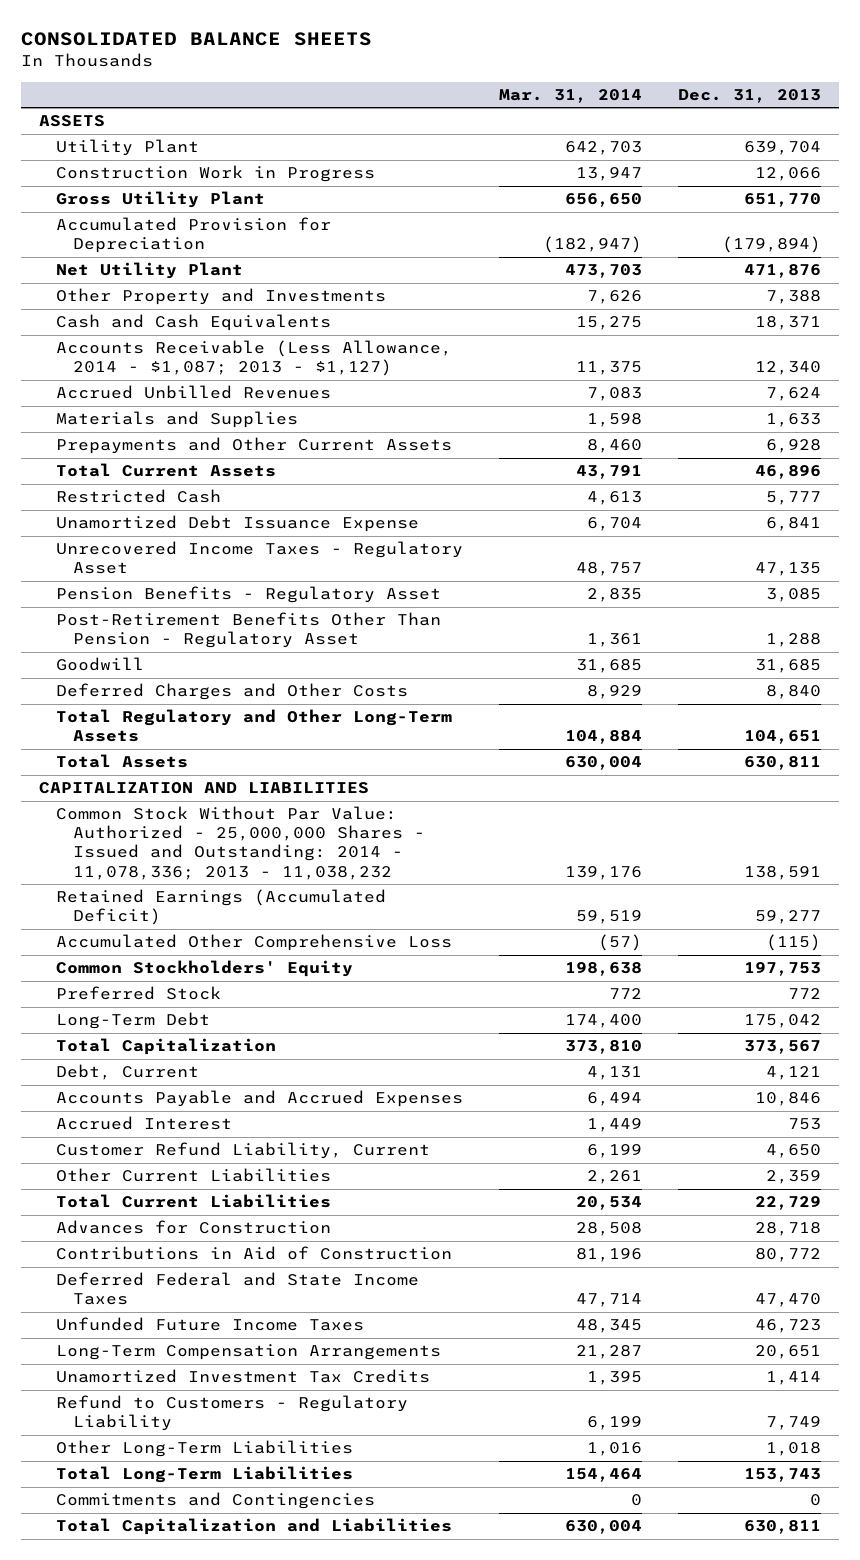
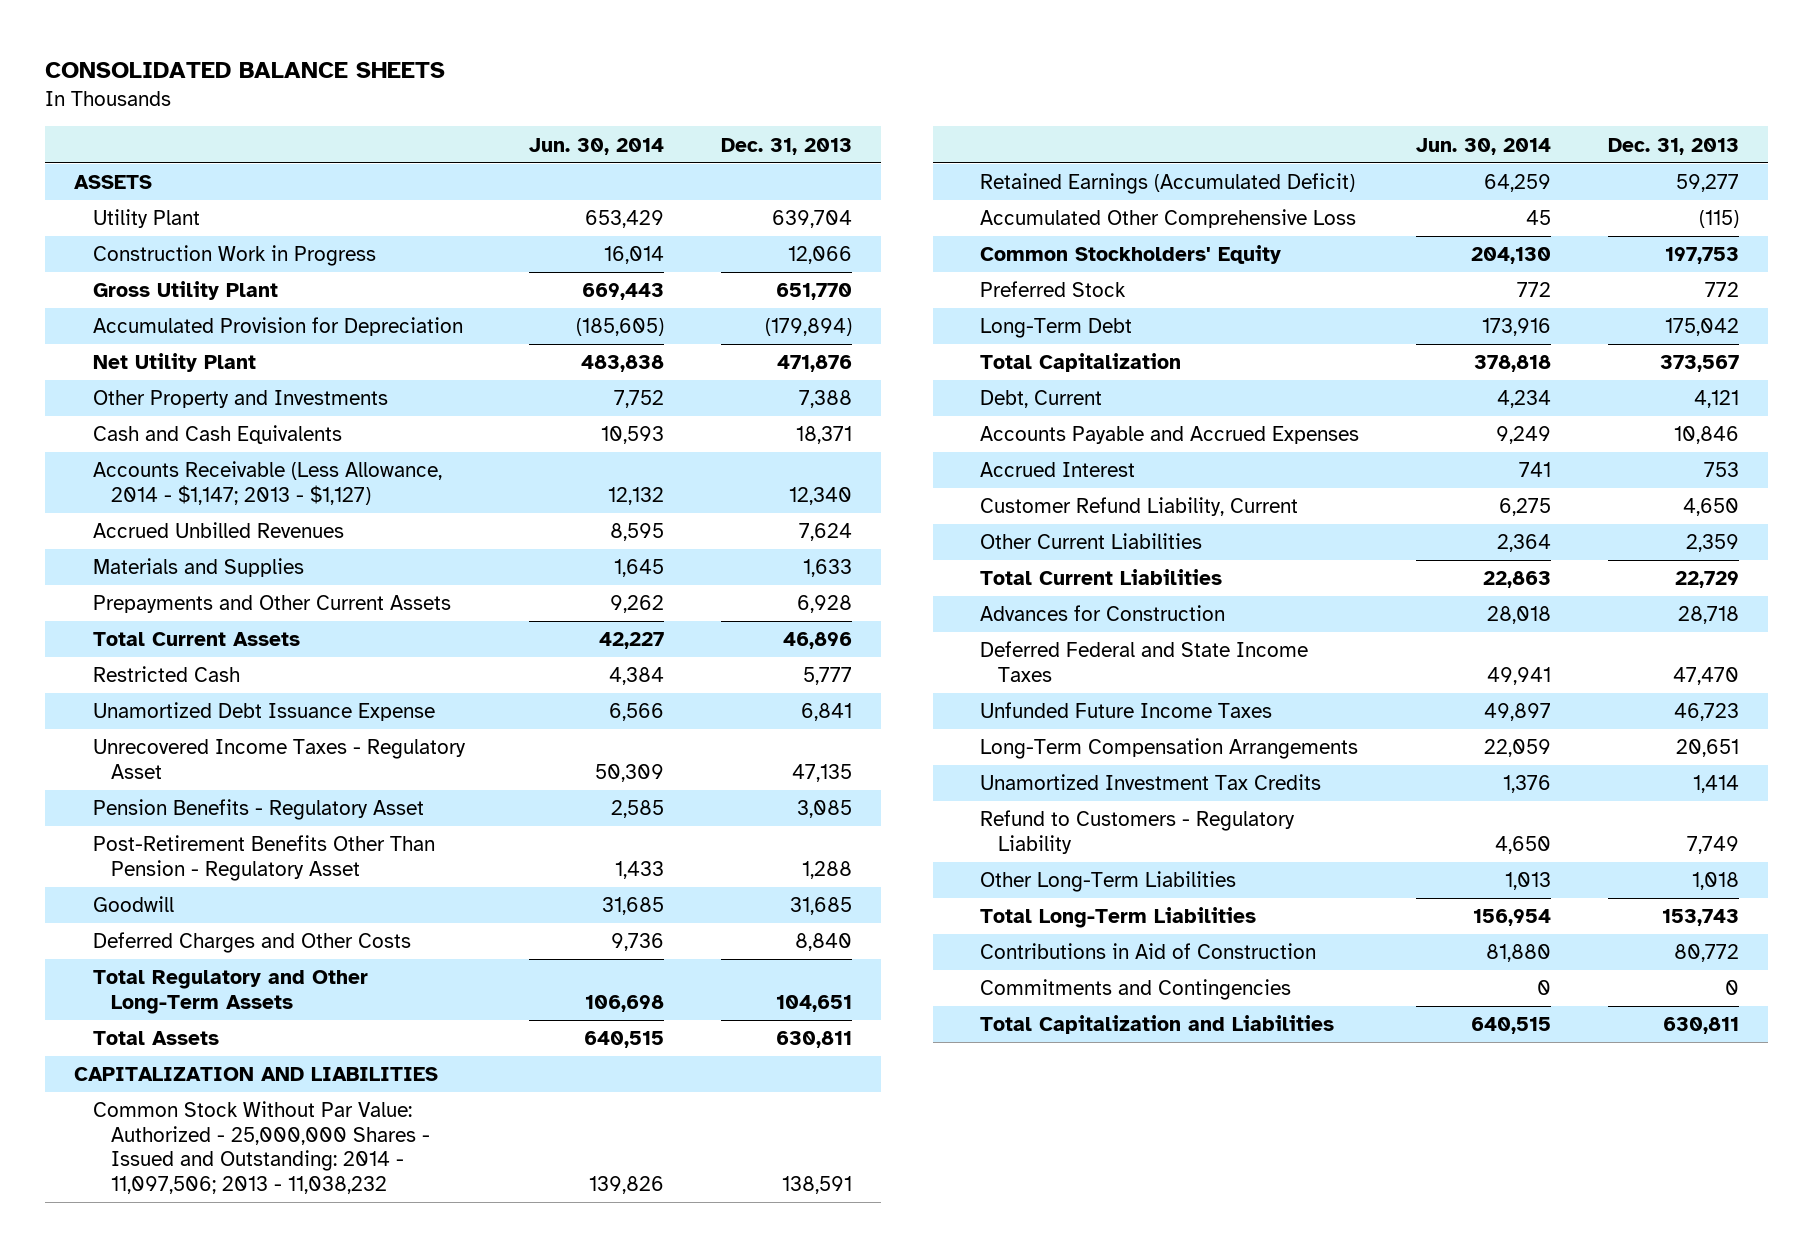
[499,88,643,103] Mar. 31, 2014 -> none
none -> [528,137,664,155] Jun. 30, 2014
[56,340,453,377] Accounts Receivable (Less Allowance, 2014 - $1,087; 2013 - $1,127) -> [92,461,442,505] Accounts Receivable (Less Allowance, 2014 - $1,147; 2013 - $1,127)
[56,806,426,880] Common Stock Without Par Value: Authorized - 25,000,000 Shares - Issued and Outstanding: 2014 - 11,078,336; 2013 - 11,038,232 -> [92,1101,431,1194] Common Stock Without Par Value: Authorized - 25,000,000 Shares - Issued and Outstanding: 2014 - 11,097,506; 2013 - 11,038,232
[56,1246,453,1261] Contributions in Aid of Construction -> [979,943,1316,960] Contributions in Aid of Construction

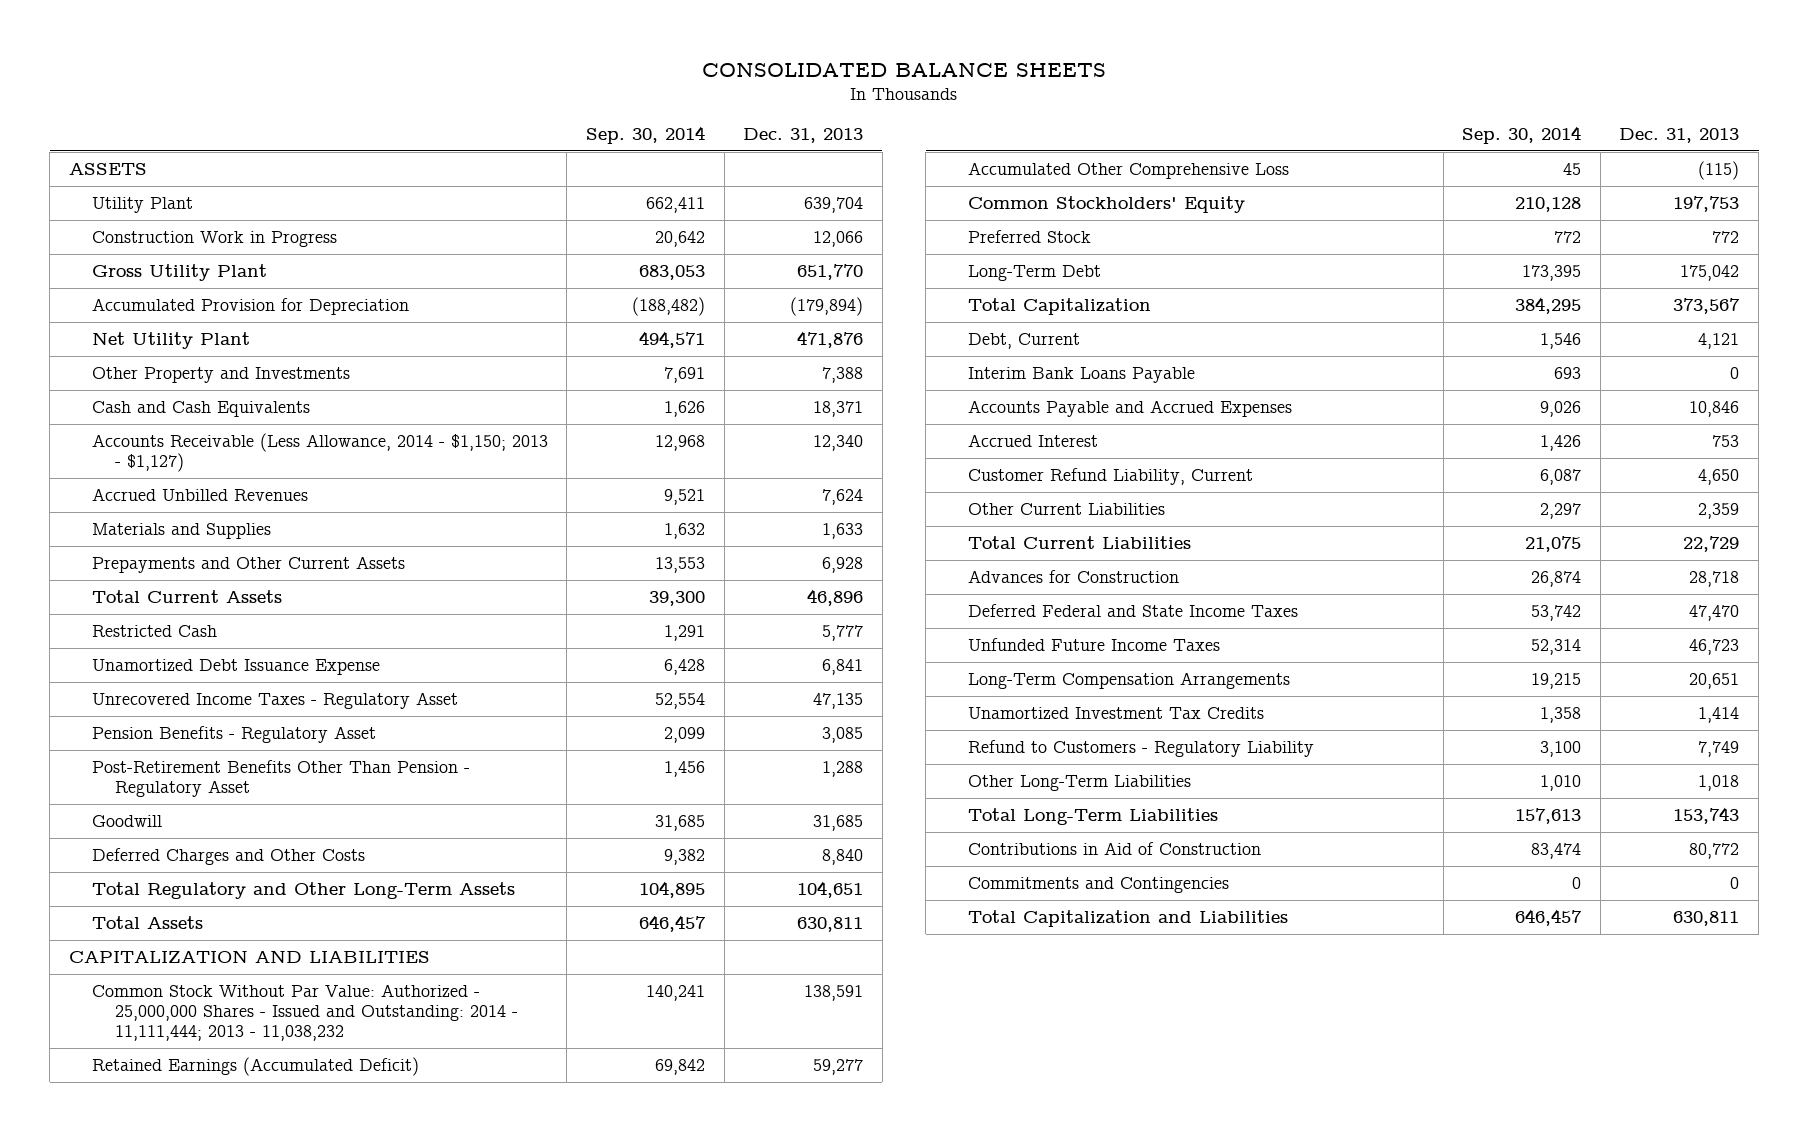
[528,137,664,155] Jun. 30, 2014 -> none
none -> [586,126,706,145] Sep. 30, 2014
[92,461,442,505] Accounts Receivable (Less Allowance, 2014 - $1,147; 2013 - $1,127) -> [91,432,548,472] Accounts Receivable (Less Allowance, 2014 - $1,150; 2013 - $1,127)
[92,1101,431,1194] Common Stock Without Par Value: Authorized - 25,000,000 Shares - Issued and Outstanding: 2014 - 11,097,506; 2013 - 11,038,232 -> [91,983,518,1042] Common Stock Without Par Value: Authorized - 25,000,000 Shares - Issued and Outstanding: 2014 - 11,111,444; 2013 - 11,038,232
none -> [967,366,1195,383] Interim Bank Loans Payable

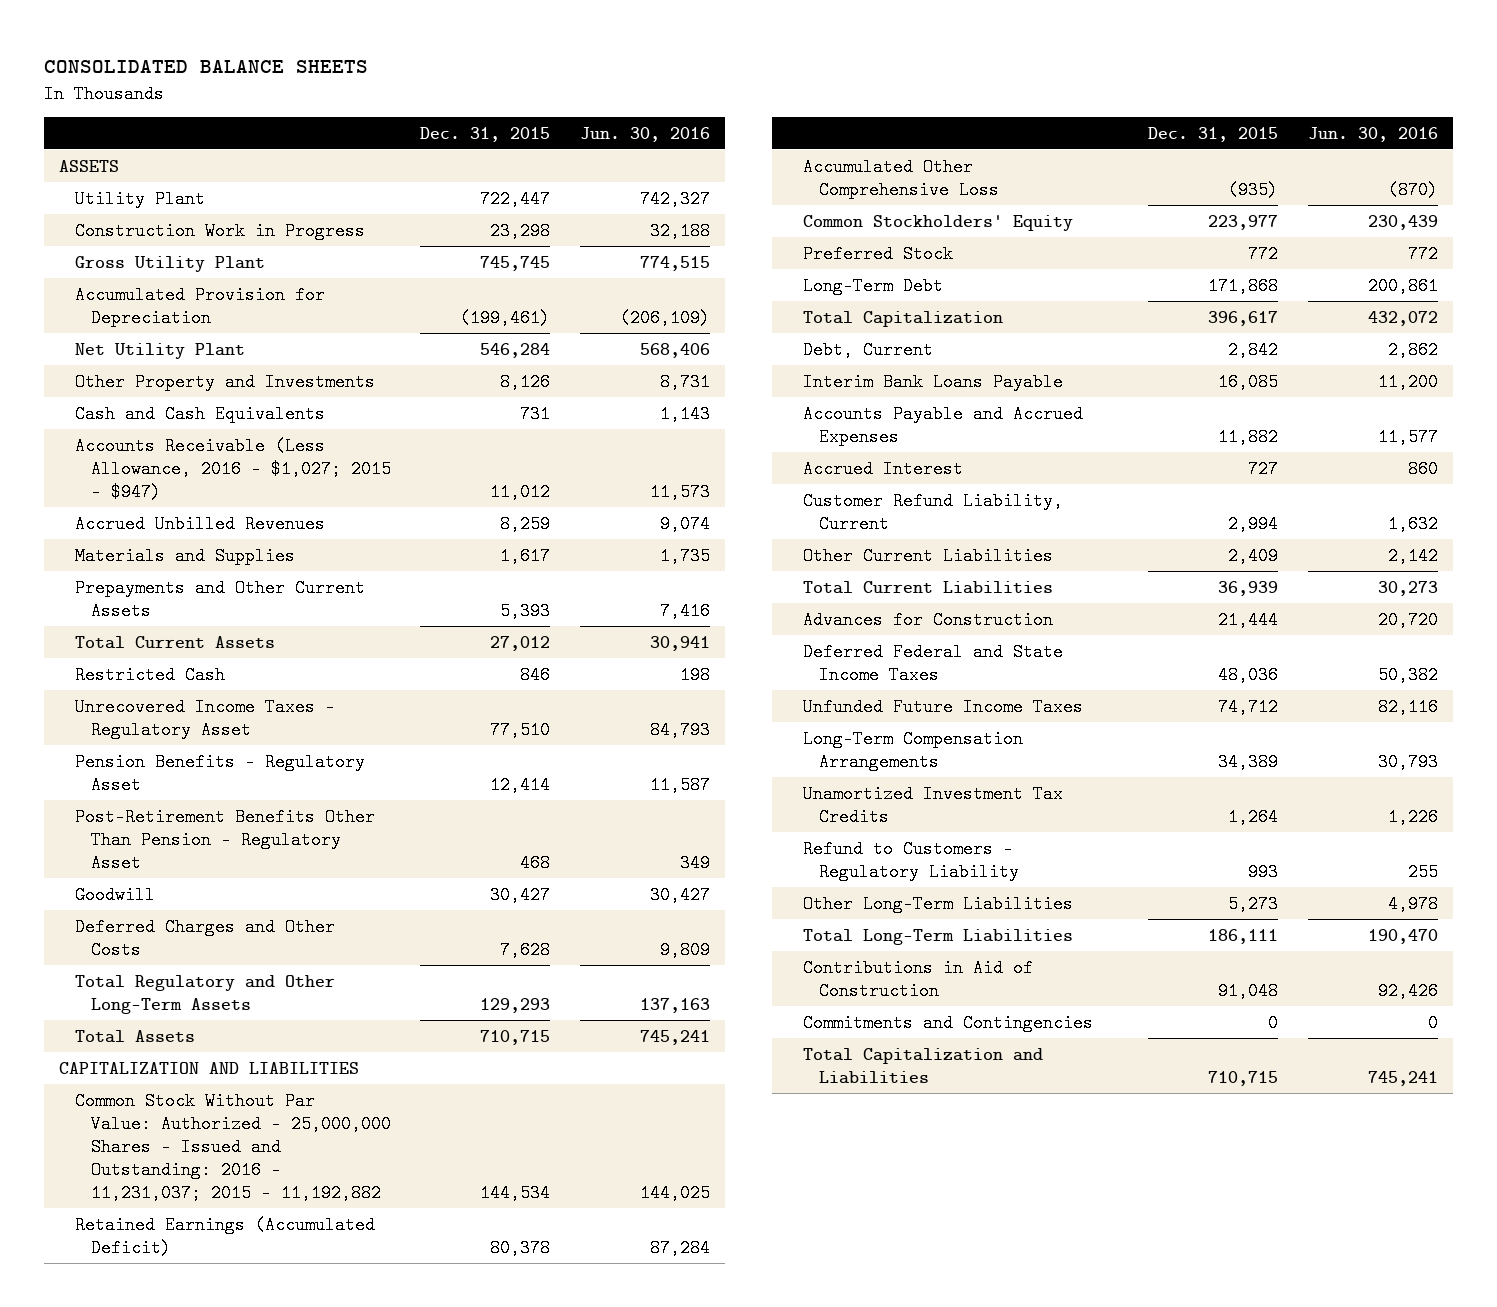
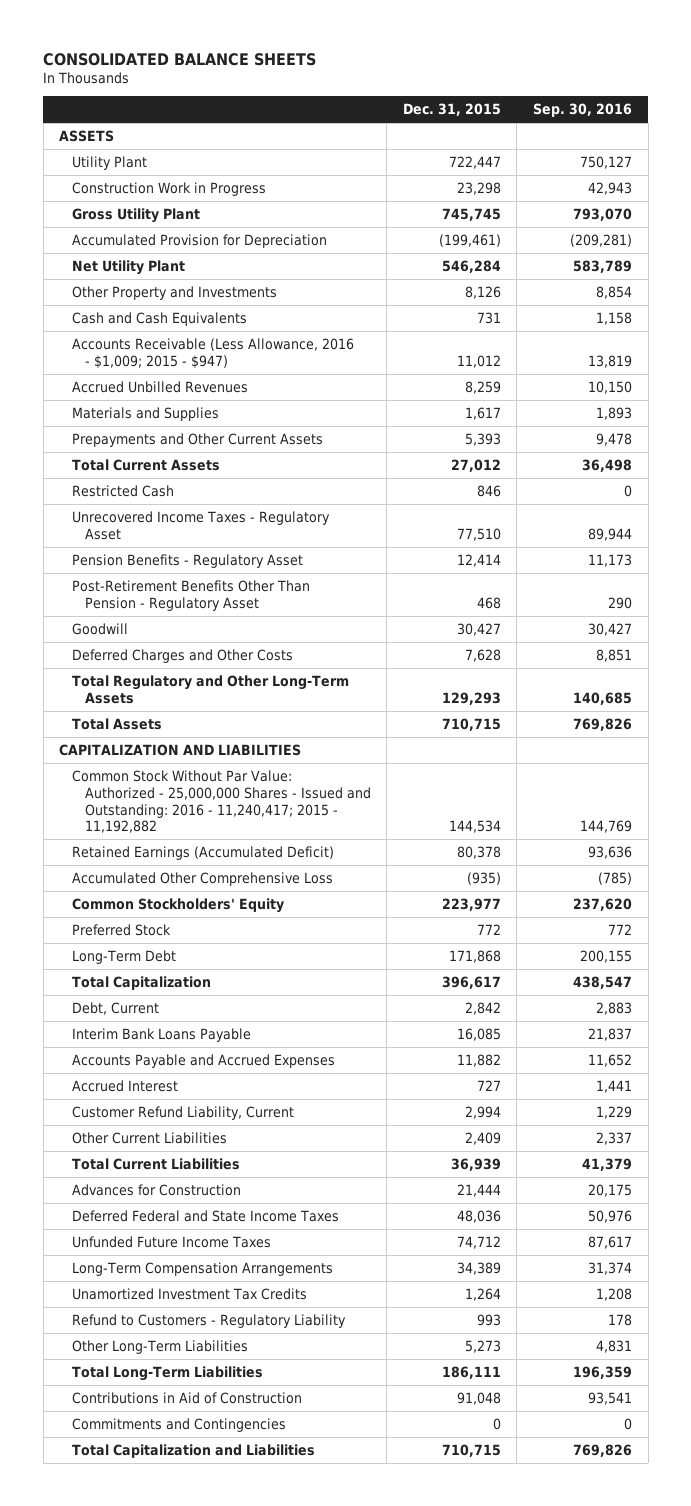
[580,126,711,142] Jun. 30, 2016 -> none
none -> [532,103,632,118] Sep. 30, 2016
[74,436,391,501] Accounts Receivable (Less Allowance, 2016 - $1,027; 2015 - $947) -> [72,337,355,369] Accounts Receivable (Less Allowance, 2016 - $1,009; 2015 - $947)
[74,1091,391,1203] Common Stock Without Par Value: Authorized - 25,000,000 Shares - Issued and Outstanding: 2016 - 11,231,037; 2015 - 11,192,882 -> [72,769,371,834] Common Stock Without Par Value: Authorized - 25,000,000 Shares - Issued and Outstanding: 2016 - 11,240,417; 2015 - 11,192,882

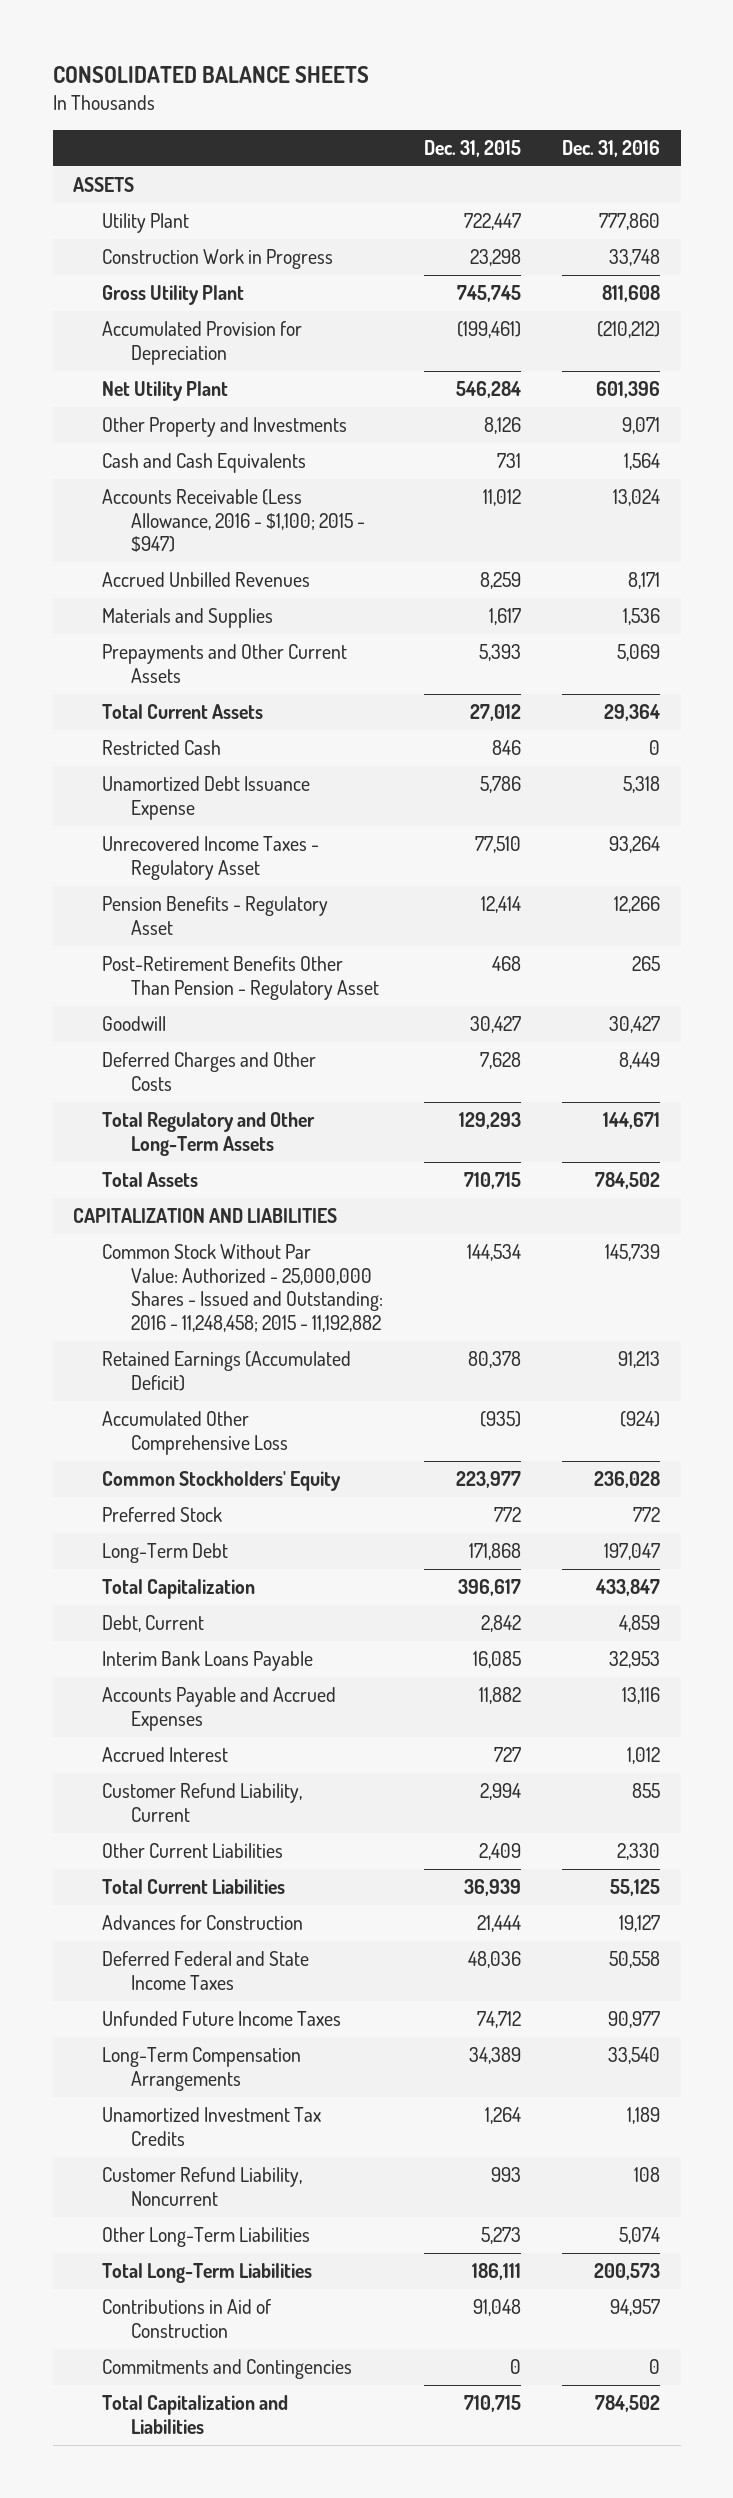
[532,103,632,118] Sep. 30, 2016 -> none
none -> [561,139,660,157] Dec. 31, 2016
[72,337,355,369] Accounts Receivable (Less Allowance, 2016 - $1,009; 2015 - $947) -> [102,489,365,553] Accounts Receivable (Less Allowance, 2016 - $1,100; 2015 - $947)
none -> [102,776,311,820] Unamortized Debt Issuance Expense
[72,769,371,834] Common Stock Without Par Value: Authorized - 25,000,000 Shares - Issued and Outstanding: 2016 - 11,240,417; 2015 - 11,192,882 -> [102,1244,383,1332] Common Stock Without Par Value: Authorized - 25,000,000 Shares - Issued and Outstanding: 2016 - 11,248,458; 2015 - 11,192,882
[72,1313,347,1328] Refund to Customers - Regulatory Liability -> [102,2167,303,2206] Customer Refund Liability, Noncurrent

